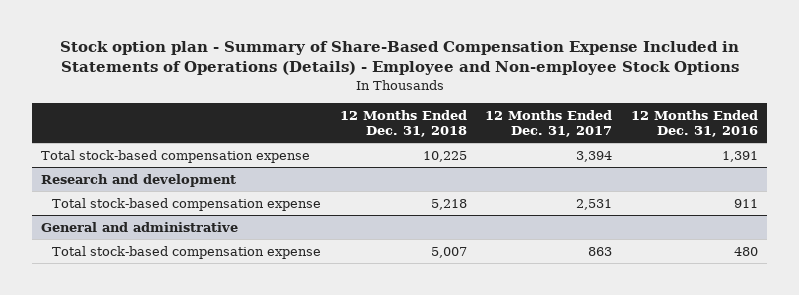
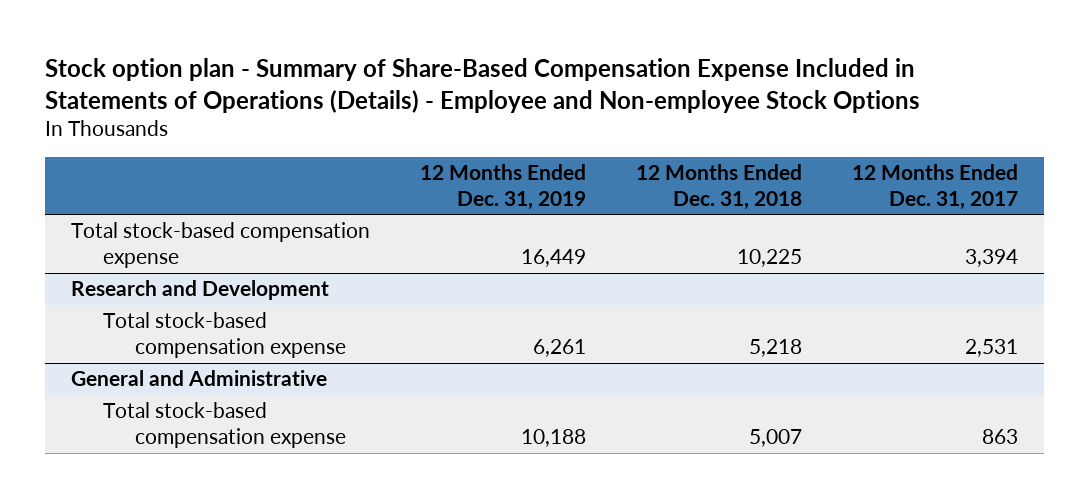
[631,109,759,137] 12 Months Ended Dec. 31, 2016 -> none
none -> [419,163,586,210] 12 Months Ended Dec. 31, 2019
[41,173,237,187] Research and development -> [70,280,329,301] Research and Development
[41,221,239,232] General and administrative -> [70,370,327,387] General and Administrative

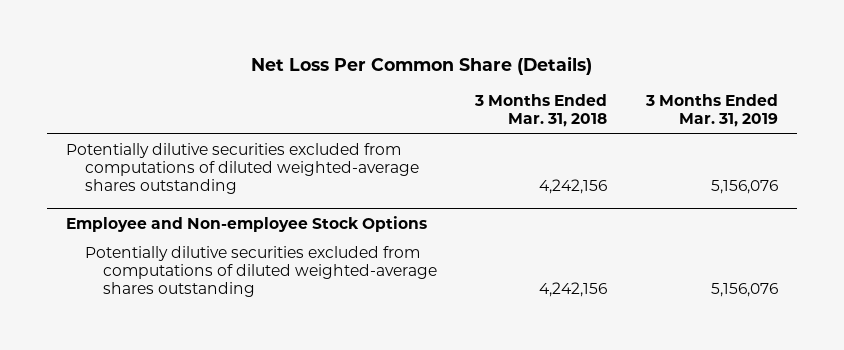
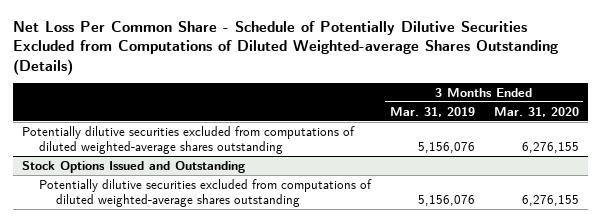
[251,56,593,76] Net Loss Per Common Share (Details) -> [12,21,558,75] Net Loss Per Common Share - Schedule of Potentially Dilutive Securities Excluded from Computations of Diluted Weighted-average Shares Outstanding (Details)
[474,94,608,128] 3 Months Ended Mar. 31, 2018 -> none
none -> [493,106,579,117] Mar. 31, 2020
[66,216,428,233] Employee and Non-employee Stock Options -> [22,160,246,173] Stock Options Issued and Outstanding

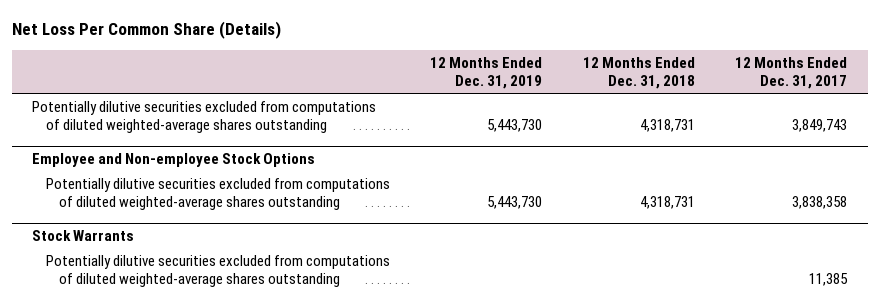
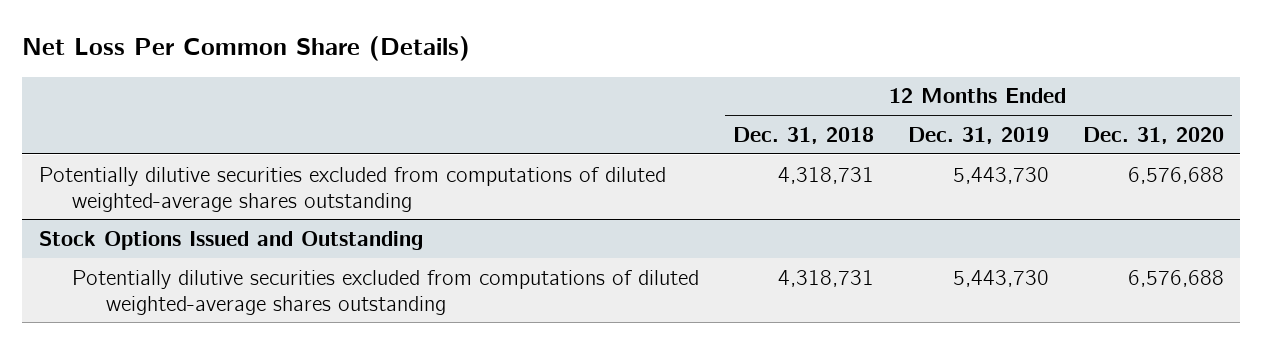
[735,56,848,89] 12 Months Ended Dec. 31, 2017 -> none
none -> [1082,126,1224,144] Dec. 31, 2020
[32,152,316,167] Employee and Non-employee Stock Options -> [38,230,423,250] Stock Options Issued and Outstanding
[32,229,135,241] Stock Warrants -> none
[45,254,390,287] Potentially dilutive securities excluded from computations of diluted weighted-average shares outstanding -> none

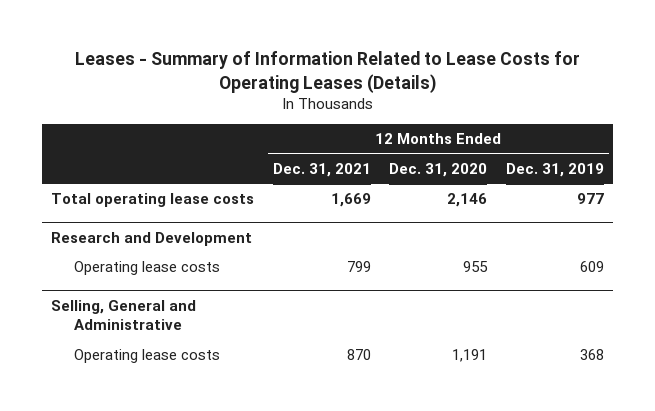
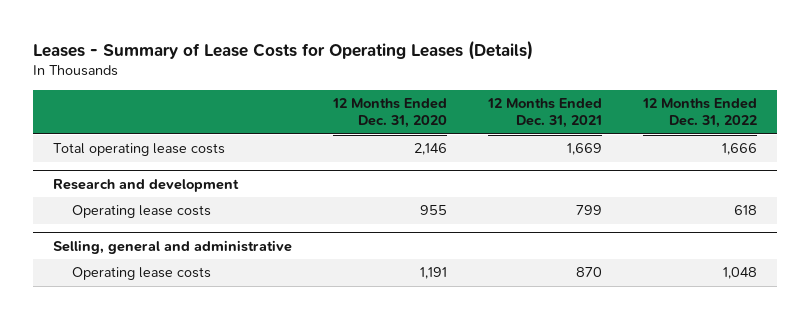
[74,51,580,93] Leases - Summary of Information Related to Lease Costs for Operating Leases (Details) -> [32,39,533,60] Leases - Summary of Lease Costs for Operating Leases (Details)
[506,162,605,177] Dec. 31, 2019 -> none
none -> [641,98,757,129] 12 Months Ended Dec. 31, 2022
[51,231,253,246] Research and Development -> [53,178,240,192] Research and development
[51,299,197,331] Selling, General and Administrative -> [53,239,293,254] Selling, general and administrative

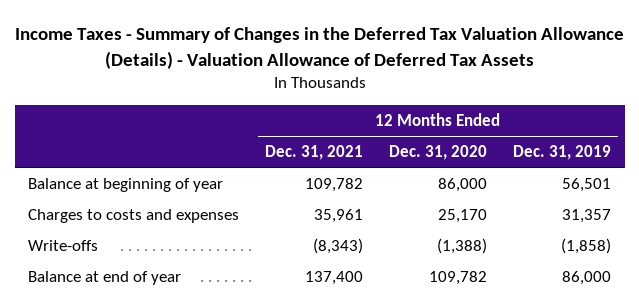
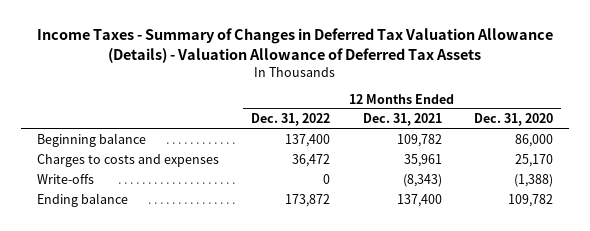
[14,27,624,69] Income Taxes - Summary of Changes in the Deferred Tax Valuation Allowance (Details) - Valuation Allowance of Deferred Tax Assets -> [36,28,553,63] Income Taxes - Summary of Changes in Deferred Tax Valuation Allowance (Details) - Valuation Allowance of Deferred Tax Assets
[513,145,612,161] Dec. 31, 2019 -> none
none -> [251,113,331,127] Dec. 31, 2022
[27,178,223,193] Balance at beginning of year -> [36,133,146,148] Beginning balance
[27,271,181,286] Balance at end of year -> [36,193,128,208] Ending balance

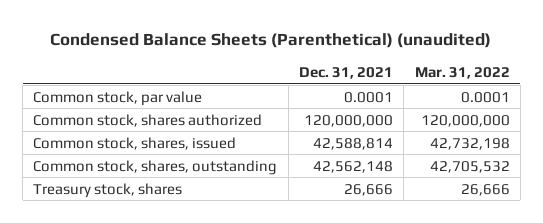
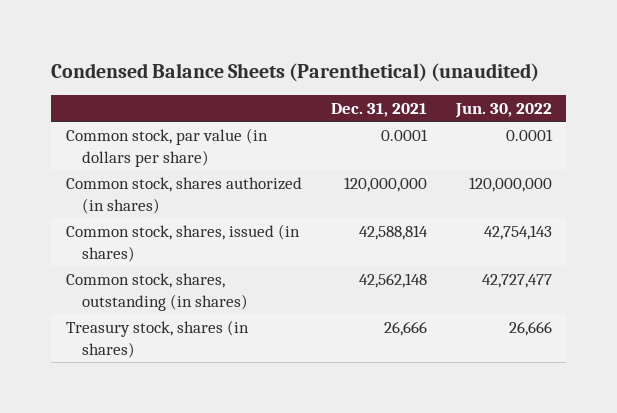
[414,66,510,79] Mar. 31, 2022 -> none
none -> [454,102,552,118] Jun. 30, 2022
[33,90,203,106] Common stock, par value -> [65,128,268,167] Common stock, par value (in dollars per share)
[33,113,263,127] Common stock, shares authorized -> [65,177,302,214] Common stock, shares authorized (in shares)
[33,136,237,150] Common stock, shares, issued -> [65,224,300,262] Common stock, shares, issued (in shares)
[33,159,278,175] Common stock, shares, outstanding -> [65,273,249,311] Common stock, shares, outstanding (in shares)
[33,182,183,198] Treasury stock, shares -> [65,320,249,358] Treasury stock, shares (in shares)

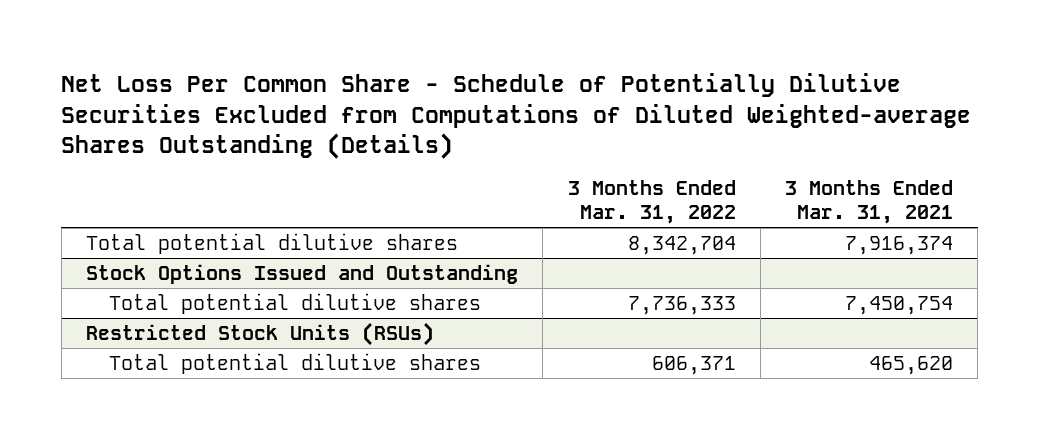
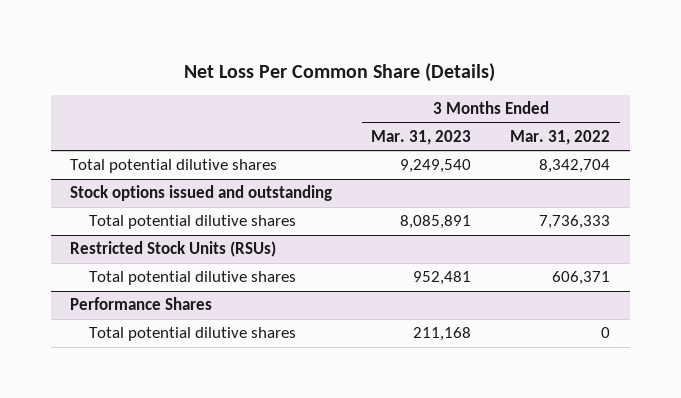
[61,73,972,160] Net Loss Per Common Share - Schedule of Potentially Dilutive Securities Excluded from Computations of Diluted Weighted-average Shares Outstanding (Details) -> [184,62,496,82] Net Loss Per Common Share (Details)
[784,179,953,225] 3 Months Ended Mar. 31, 2021 -> none
none -> [371,130,472,146] Mar. 31, 2023
[86,263,519,284] Stock Options Issued and Outstanding -> [70,185,333,202] Stock options issued and outstanding
none -> [70,297,213,311] Performance Shares
none -> [89,327,297,342] Total potential dilutive shares

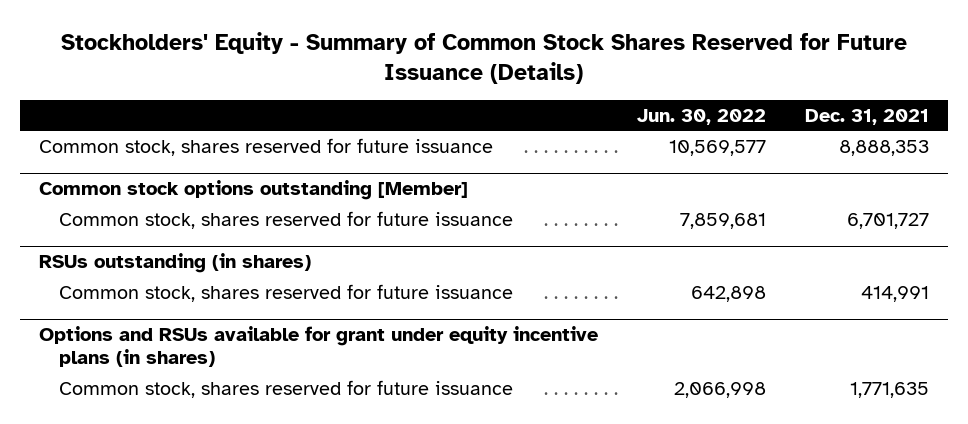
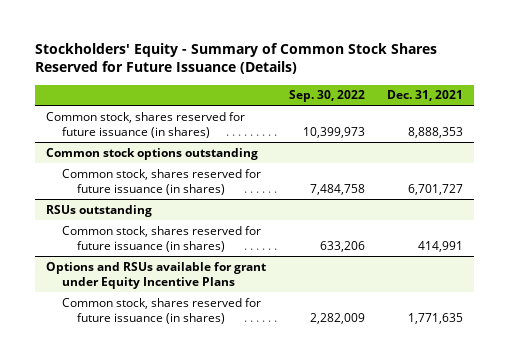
[636,108,766,125] Jun. 30, 2022 -> none
none -> [288,90,365,103] Sep. 30, 2022
[39,137,494,156] Common stock, shares reserved for future issuance -> [46,111,246,138] Common stock, shares reserved for future issuance (in shares)
[39,180,469,201] Common stock options outstanding [Member] -> [46,147,259,160] Common stock options outstanding
[58,210,513,229] Common stock, shares reserved for future issuance -> [61,168,261,195] Common stock, shares reserved for future issuance (in shares)
[39,253,312,274] RSUs outstanding (in shares) -> [46,204,153,217] RSUs outstanding
[58,283,513,302] Common stock, shares reserved for future issuance -> [61,225,261,252] Common stock, shares reserved for future issuance (in shares)
[39,326,599,367] Options and RSUs available for grant under equity incentive plans (in shares) -> [46,261,267,289] Options and RSUs available for grant under Equity Incentive Plans
[58,379,513,398] Common stock, shares reserved for future issuance -> [61,297,261,324] Common stock, shares reserved for future issuance (in shares)

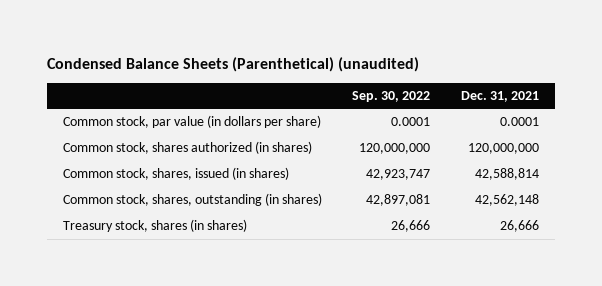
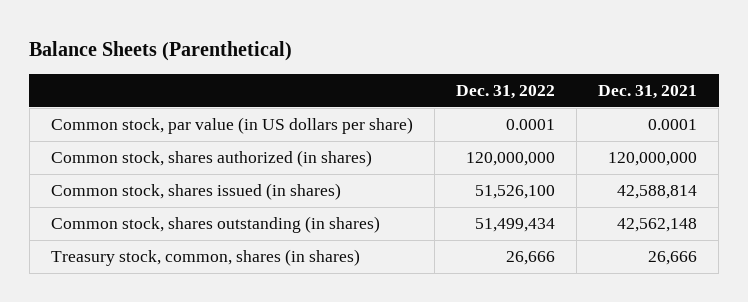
[47,56,420,72] Condensed Balance Sheets (Parenthetical) (unaudited) -> [29,41,293,62] Balance Sheets (Parenthetical)
[352,91,431,103] Sep. 30, 2022 -> none
none -> [455,84,555,99] Dec. 31, 2022
[62,115,321,129] Common stock, par value (in dollars per share) -> [50,117,413,135] Common stock, par value (in US dollars per share)
[62,167,289,181] Common stock, shares, issued (in shares) -> [50,183,341,201] Common stock, shares issued (in shares)
[62,193,322,207] Common stock, shares, outstanding (in shares) -> [50,216,380,234] Common stock, shares outstanding (in shares)
[62,219,247,233] Treasury stock, shares (in shares) -> [50,249,360,267] Treasury stock, common, shares (in shares)

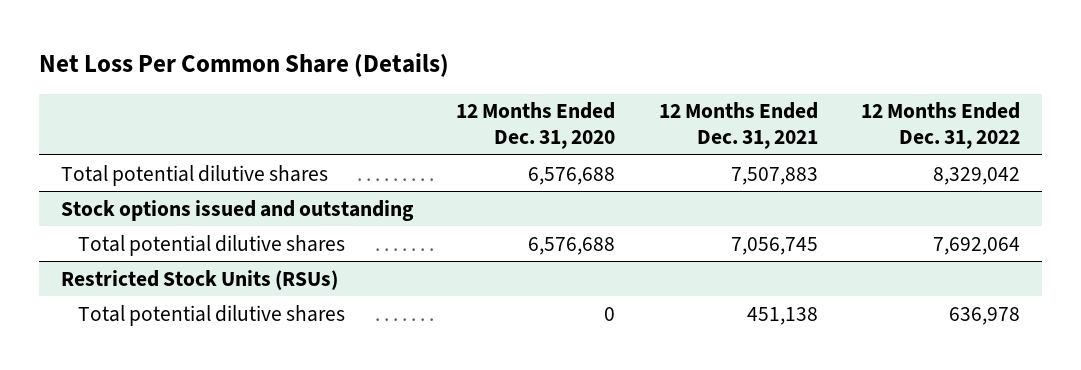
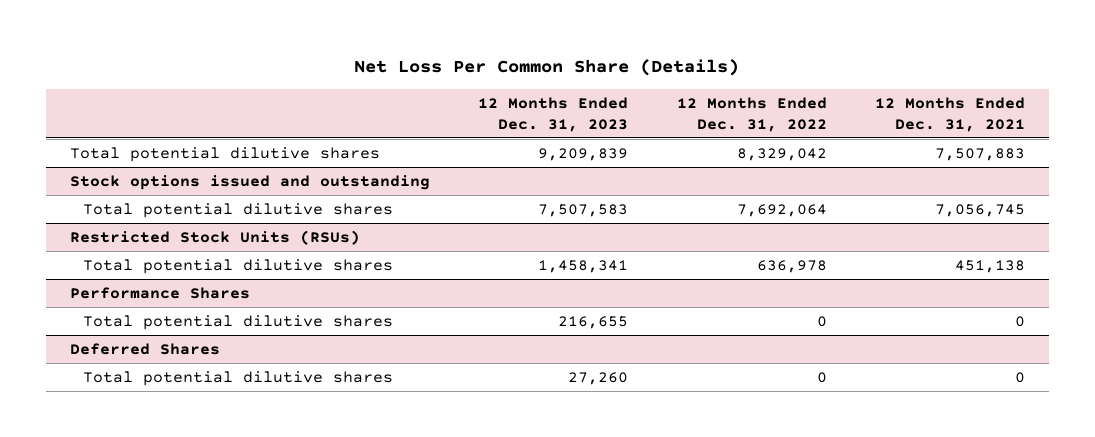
[456,102,616,150] 12 Months Ended Dec. 31, 2020 -> none
none -> [478,96,629,132] 12 Months Ended Dec. 31, 2023
none -> [70,286,251,299] Performance Shares
none -> [82,314,393,330] Total potential dilutive shares
none -> [70,342,221,355] Deferred Shares
none -> [82,370,393,386] Total potential dilutive shares

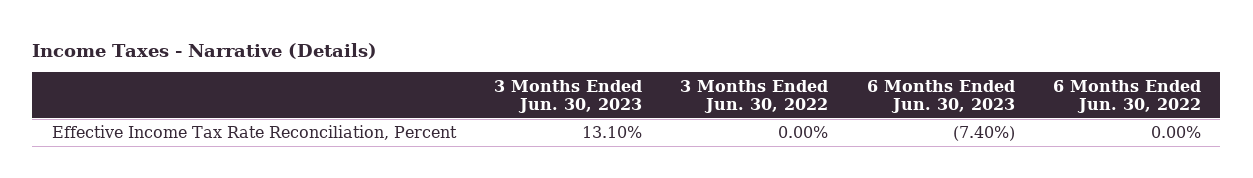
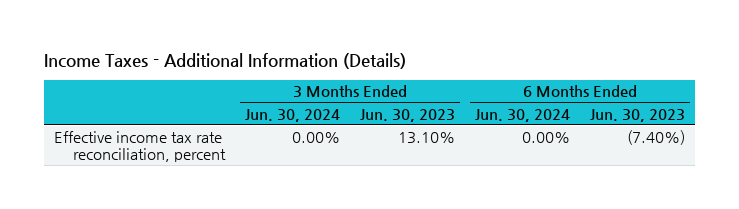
[32,42,378,59] Income Taxes - Narrative (Details) -> [43,52,406,69] Income Taxes - Additional Information (Details)
[680,79,829,113] 3 Months Ended Jun. 30, 2022 -> none
[1053,79,1202,113] 6 Months Ended Jun. 30, 2022 -> none
none -> [245,108,341,122] Jun. 30, 2024
none -> [475,108,571,122] Jun. 30, 2024
[51,125,457,141] Effective Income Tax Rate Reconciliation, Percent -> [53,131,226,163] Effective income tax rate reconciliation, percent

